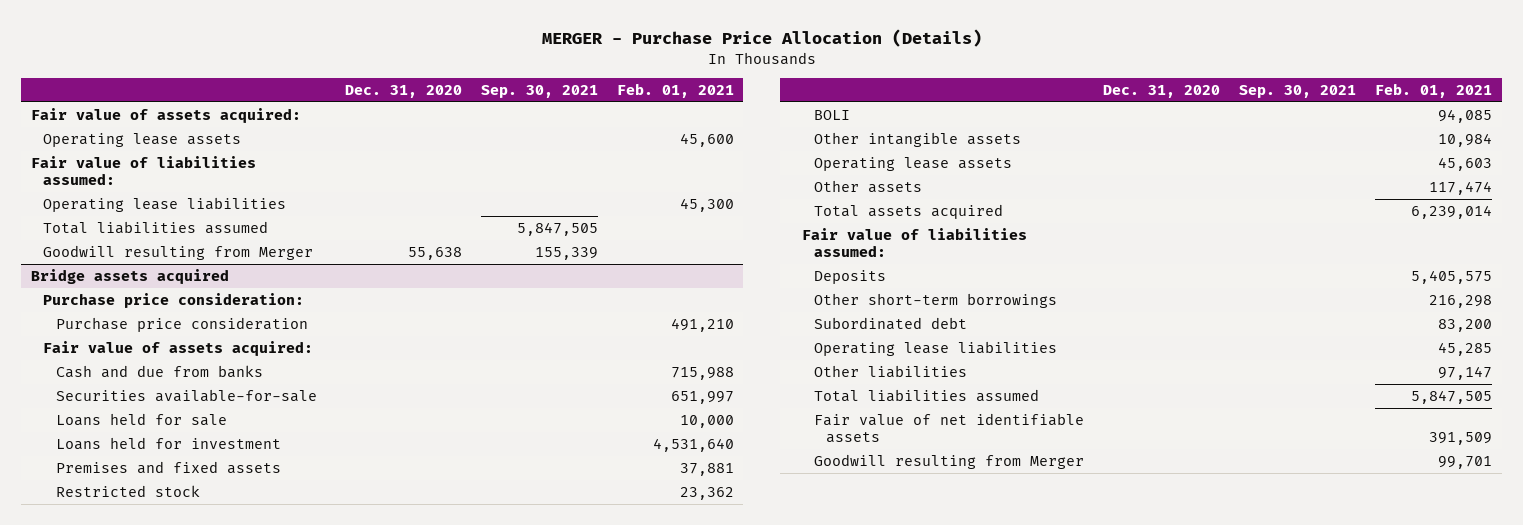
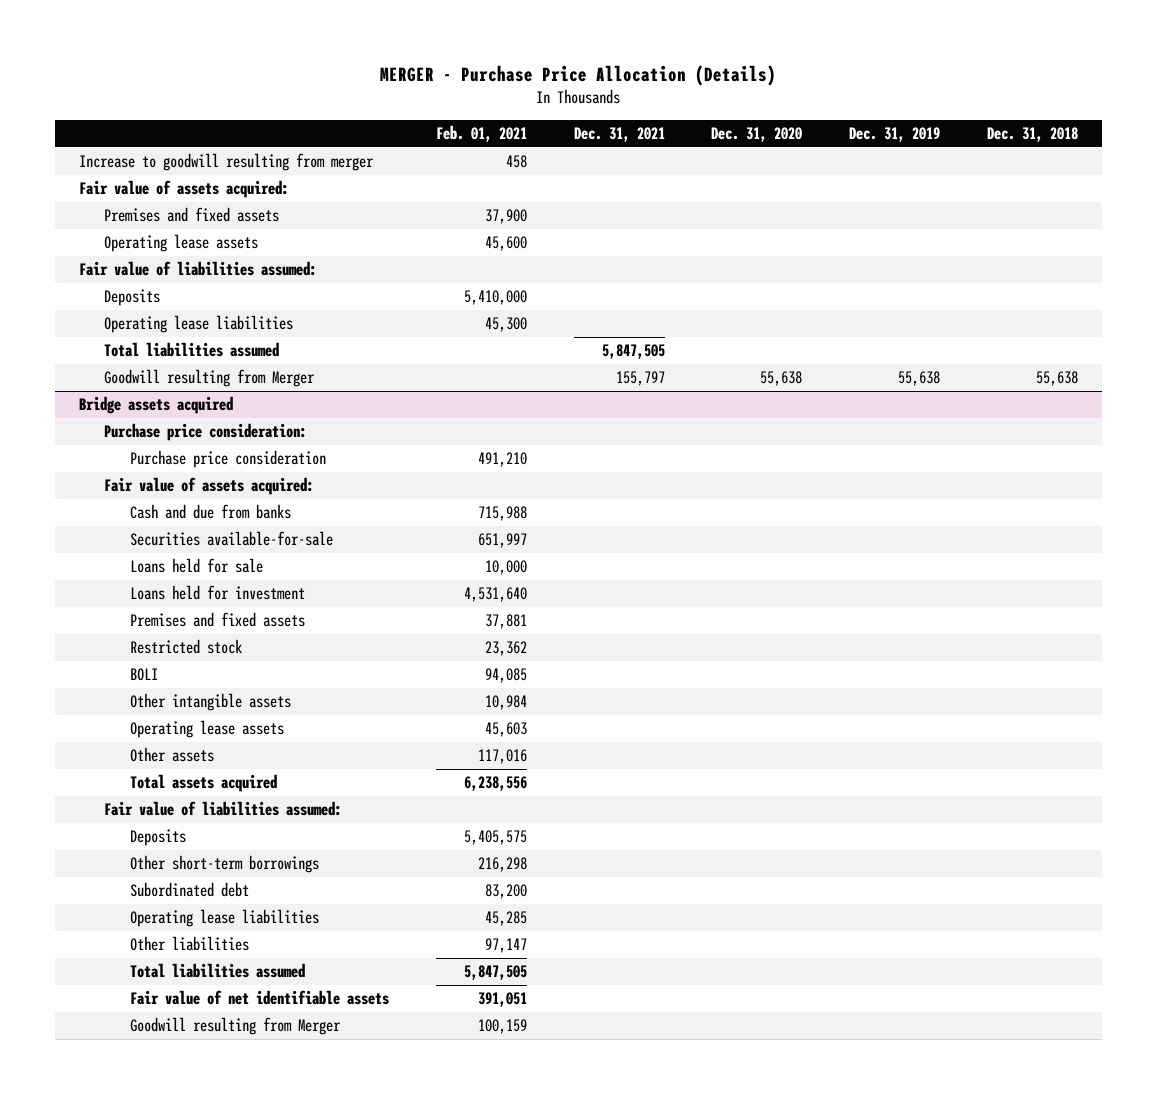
[480,85,598,99] Sep. 30, 2021 -> none
none -> [573,126,665,142] Dec. 31, 2021
none -> [849,126,941,142] Dec. 31, 2019
none -> [987,126,1079,142] Dec. 31, 2018
none -> [78,153,374,172] Increase to goodwill resulting from merger
none -> [104,207,280,223] Premises and fixed assets
none -> [104,289,161,307] Deposits
[1429,180,1493,195] 117,474 -> [477,749,527,765] 117,016
[1411,204,1493,219] 6,239,014 -> [463,776,527,792] 6,238,556
[1429,431,1493,445] 391,509 -> [477,992,527,1008] 391,051
[1438,455,1493,469] 99,701 -> [477,1019,527,1035] 100,159

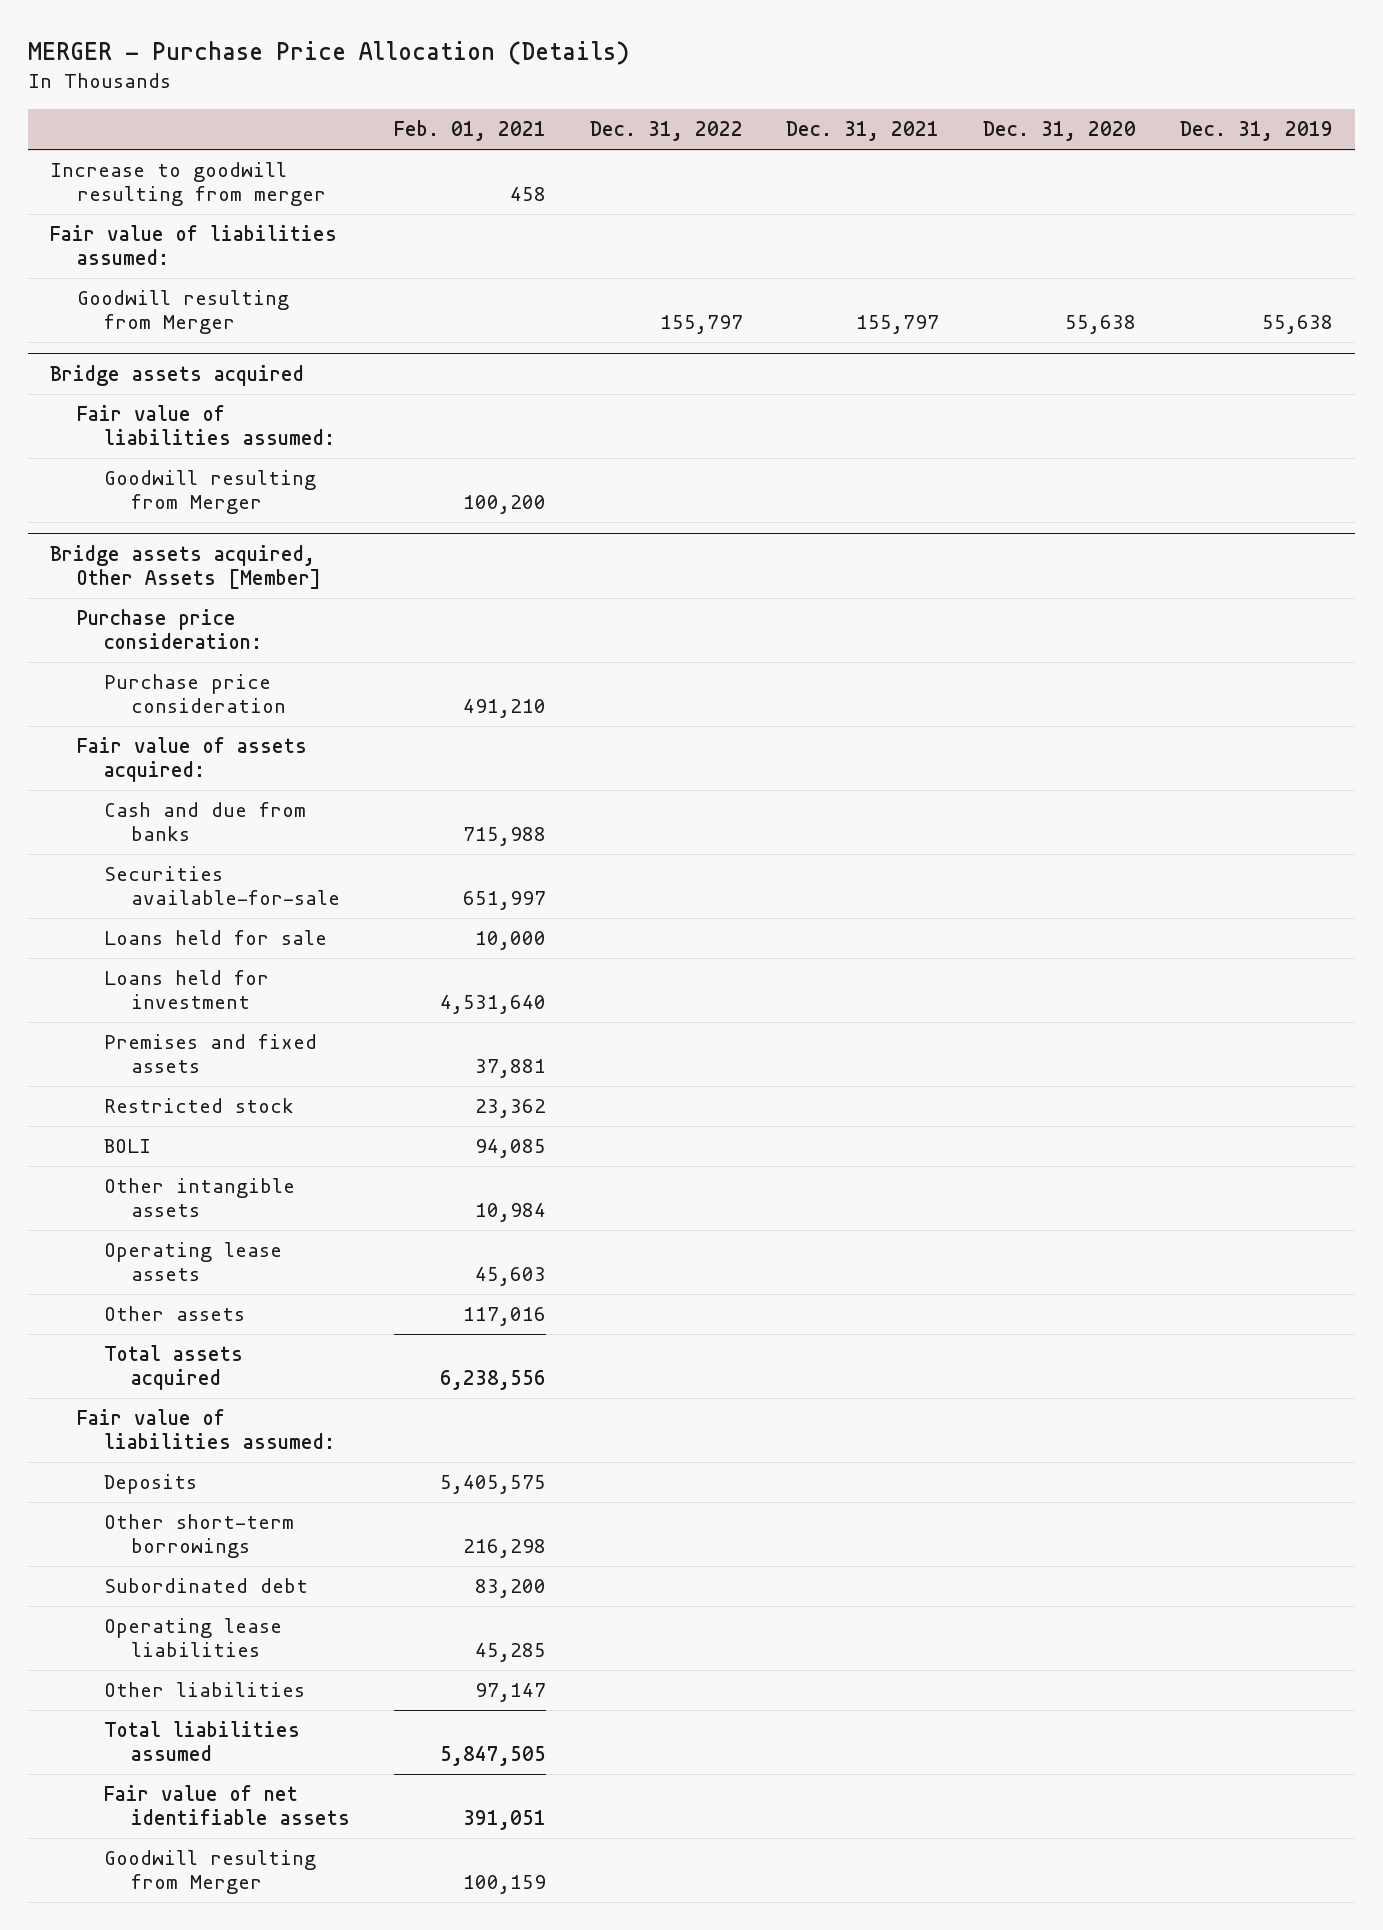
[987,126,1079,142] Dec. 31, 2018 -> none
none -> [589,121,743,142] Dec. 31, 2022
[78,180,289,199] Fair value of assets acquired: -> none
[104,207,280,223] Premises and fixed assets -> none
[104,234,259,253] Operating lease assets -> none
[104,289,161,307] Deposits -> none
[104,315,294,334] Operating lease liabilities -> none
[104,342,280,358] Total liabilities assumed -> none
none -> [76,405,335,446] Fair value of liabilities assumed:
none -> [103,470,316,515] Goodwill resulting from Merger
none -> [49,545,321,590] Bridge assets acquired, Other Assets [Member]

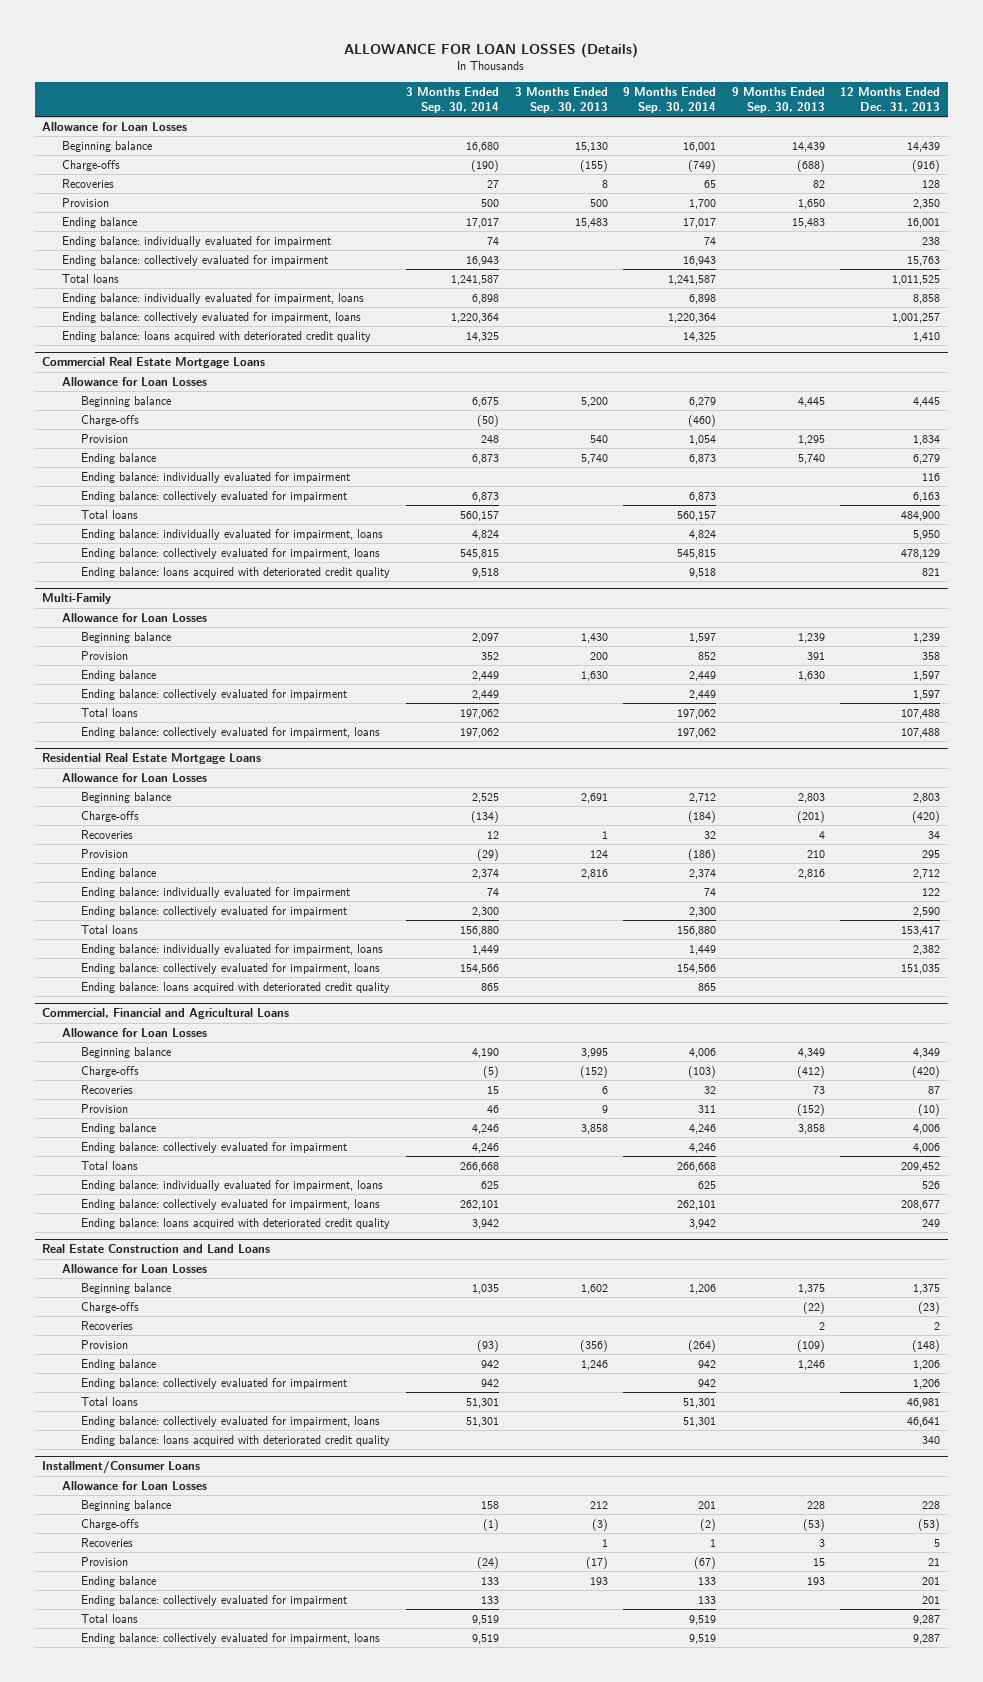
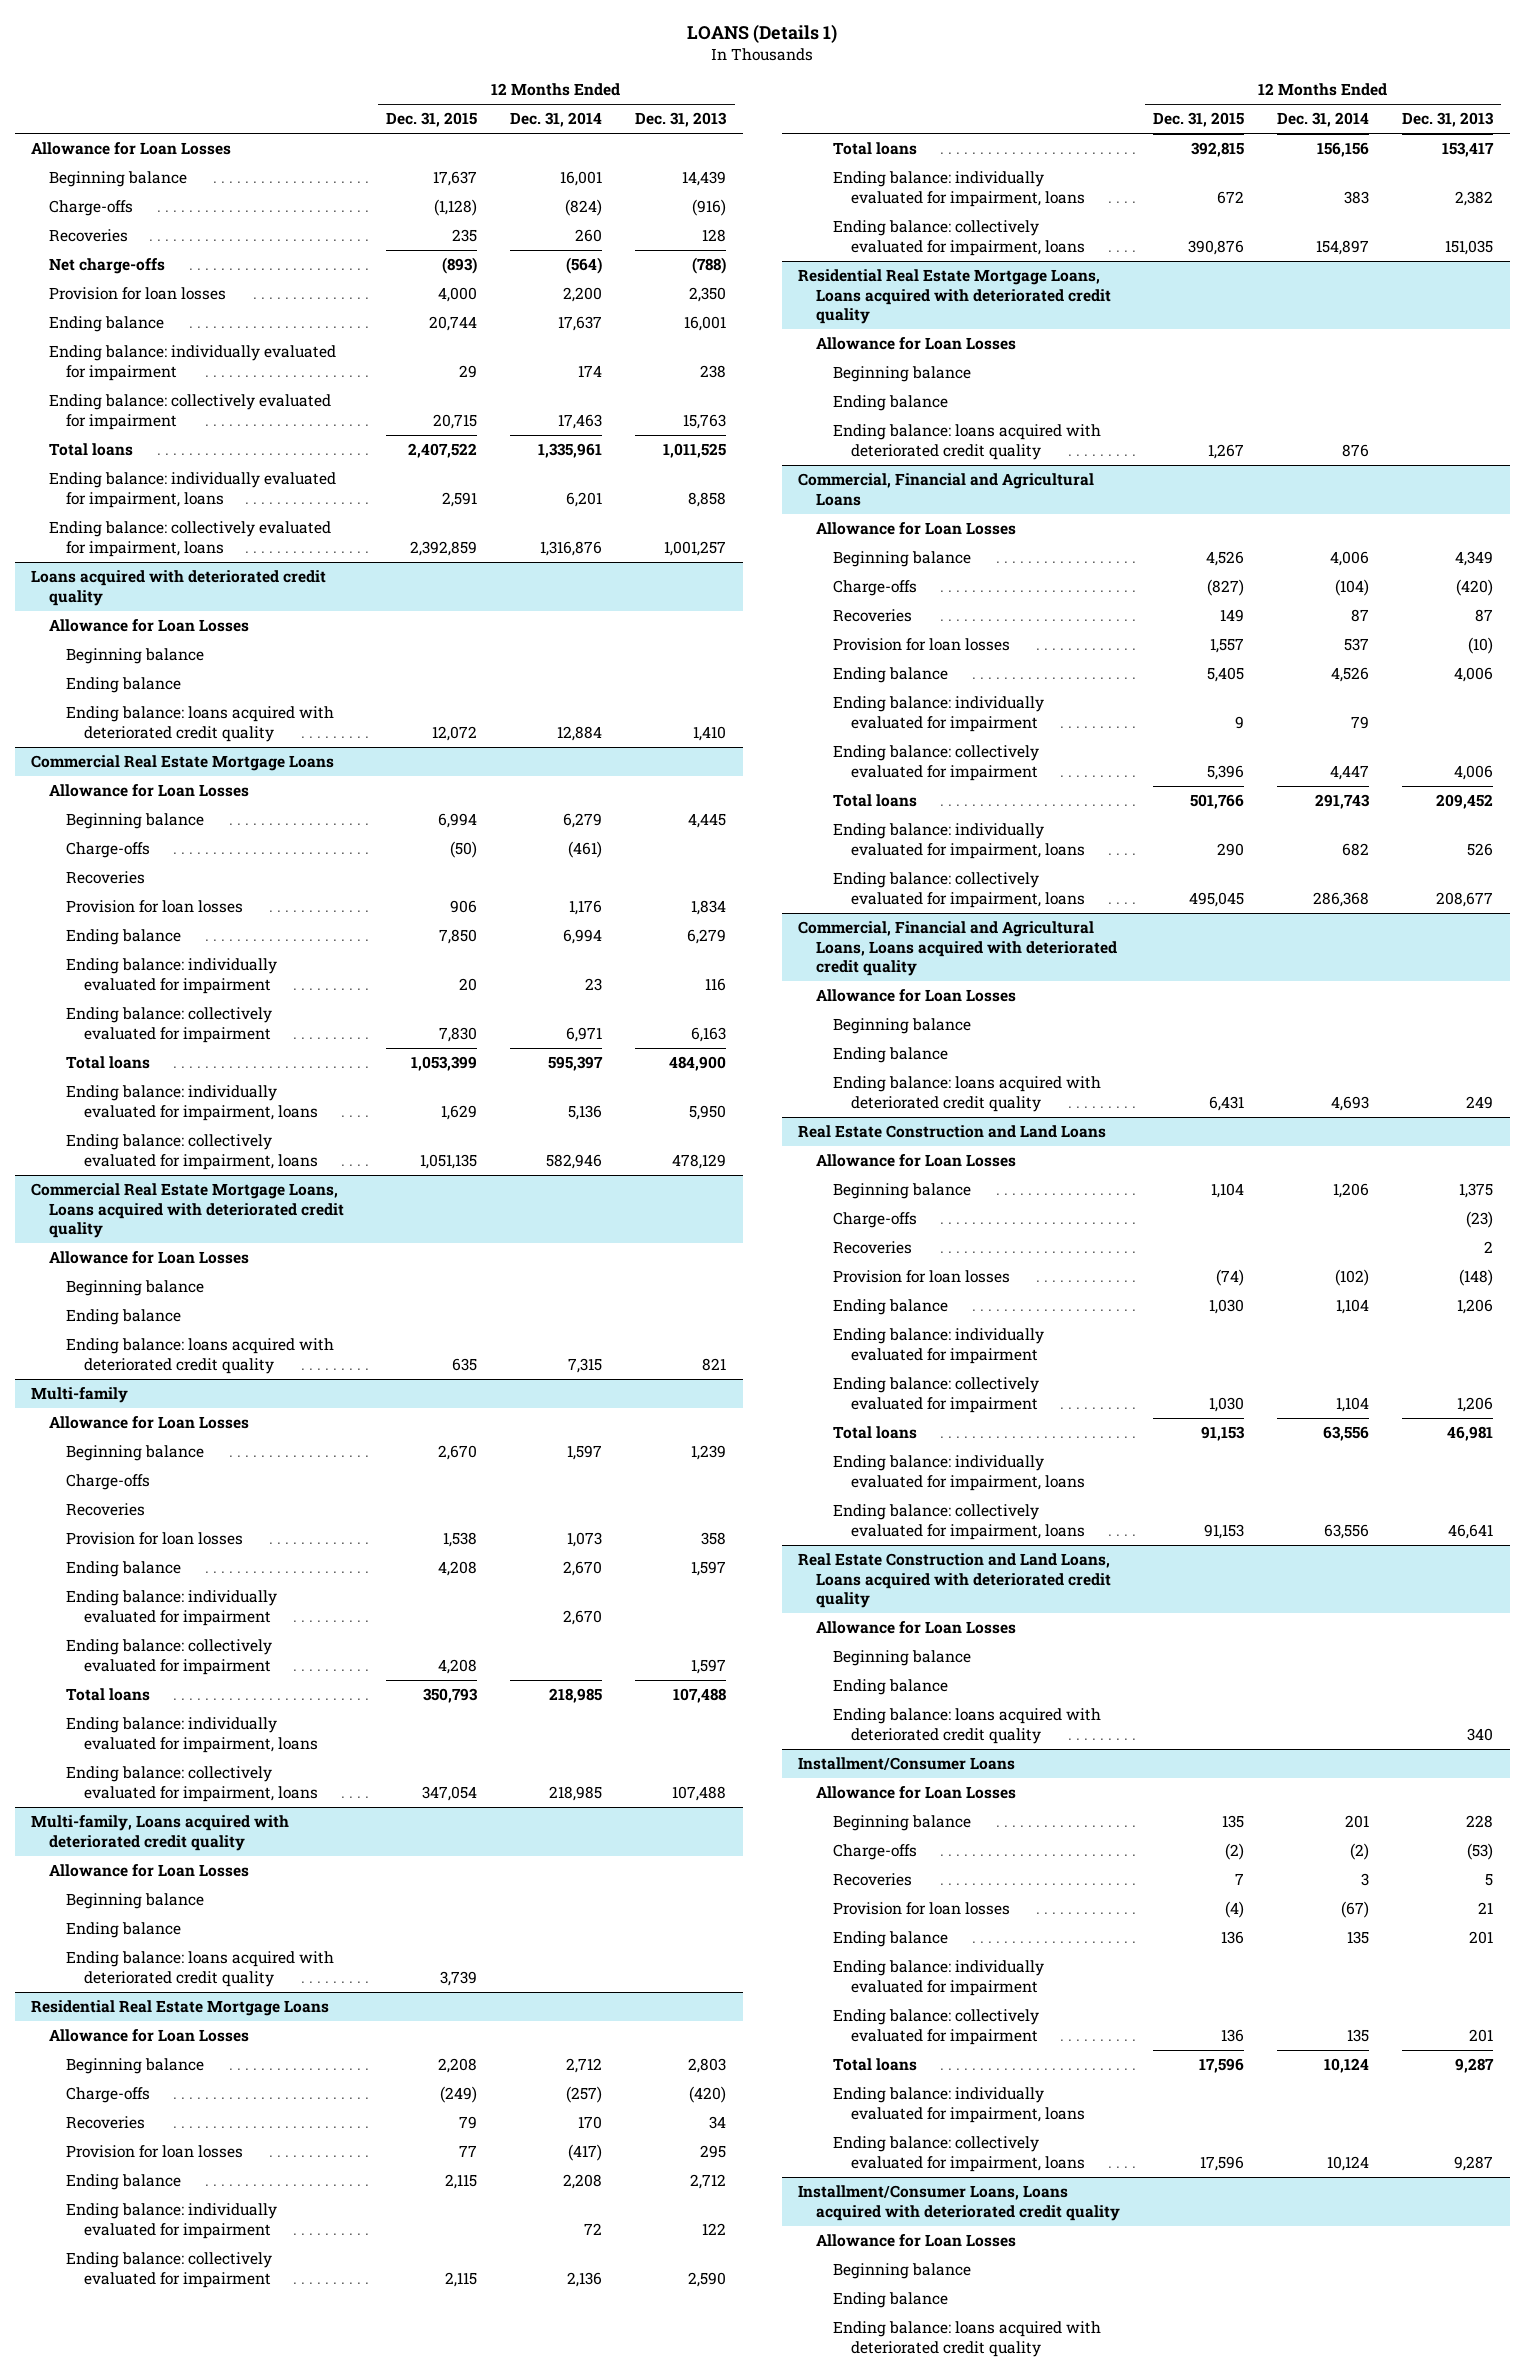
[344,42,639,58] ALLOWANCE FOR LOAN LOSSES (Details) -> [687,23,838,43] LOANS (Details 1)
[405,87,499,114] 3 Months Ended Sep. 30, 2014 -> none
[514,87,608,114] 3 Months Ended Sep. 30, 2013 -> none
[623,87,717,114] 9 Months Ended Sep. 30, 2014 -> none
[731,87,825,114] 9 Months Ended Sep. 30, 2013 -> none
none -> [385,112,477,128] Dec. 31, 2015
none -> [510,112,603,128] Dec. 31, 2014
none -> [48,258,165,275] Net charge-offs
[61,197,109,207] Provision -> [48,287,226,301] Provision for loan losses
none -> [31,570,327,606] Loans acquired with deteriorated credit quality
none -> [48,619,249,633] Allowance for Loan Losses
none -> [66,648,205,665] Beginning balance
none -> [66,677,182,694] Ending balance
none -> [66,871,146,885] Recoveries
[81,433,129,443] Provision -> [66,900,244,914] Provision for loan losses
none -> [31,1183,344,1239] Commercial Real Estate Mortgage Loans, Loans acquired with deteriorated credit quality
none -> [48,1251,249,1265] Allowance for Loan Losses
none -> [66,1280,205,1297] Beginning balance
none -> [66,1309,182,1326] Ending balance
[42,593,112,605] Multi-Family -> [31,1387,129,1404] Multi-family
none -> [66,1474,151,1491] Charge-offs
none -> [66,1503,146,1517] Recoveries
[81,650,129,660] Provision -> [66,1532,244,1546] Provision for loan losses
none -> [66,1590,278,1626] Ending balance: individually evaluated for impairment
none -> [66,1717,318,1753] Ending balance: individually evaluated for impairment, loans
none -> [31,1815,290,1851] Multi-family, Loans acquired with deteriorated credit quality
none -> [48,1864,249,1878] Allowance for Loan Losses
none -> [66,1893,205,1910] Beginning balance
none -> [66,1922,182,1939] Ending balance
none -> [66,1951,335,1987] Ending balance: loans acquired with deteriorated credit quality
[81,848,129,858] Provision -> [66,2145,244,2159] Provision for loan losses
none -> [798,269,1111,325] Residential Real Estate Mortgage Loans, Loans acquired with deteriorated credit quality
none -> [815,337,1016,351] Allowance for Loan Losses
none -> [833,366,972,383] Beginning balance
none -> [833,395,949,412] Ending balance
[81,1103,129,1113] Provision -> [833,638,1011,652] Provision for loan losses
none -> [833,696,1045,732] Ending balance: individually evaluated for impairment
none -> [798,921,1117,977] Commercial, Financial and Agricultural Loans, Loans acquired with deteriorated credit quality
none -> [815,989,1016,1003] Allowance for Loan Losses
none -> [833,1018,972,1035] Beginning balance
none -> [833,1047,949,1064] Ending balance
[81,1339,129,1349] Provision -> [833,1270,1011,1284] Provision for loan losses
none -> [833,1328,1045,1364] Ending balance: individually evaluated for impairment
none -> [833,1455,1085,1491] Ending balance: individually evaluated for impairment, loans
none -> [798,1553,1111,1609] Real Estate Construction and Land Loans, Loans acquired with deteriorated credit quality
none -> [815,1621,1016,1635] Allowance for Loan Losses
none -> [833,1650,972,1667] Beginning balance
none -> [833,1679,949,1696] Ending balance
[81,1556,129,1566] Provision -> [833,1902,1011,1916] Provision for loan losses
none -> [833,1960,1045,1996] Ending balance: individually evaluated for impairment
none -> [833,2087,1085,2123] Ending balance: individually evaluated for impairment, loans
none -> [798,2185,1120,2221] Installment/Consumer Loans, Loans acquired with deteriorated credit quality
none -> [815,2234,1016,2248] Allowance for Loan Losses
none -> [833,2263,972,2280] Beginning balance
none -> [833,2292,949,2309] Ending balance
none -> [833,2321,1102,2357] Ending balance: loans acquired with deteriorated credit quality

